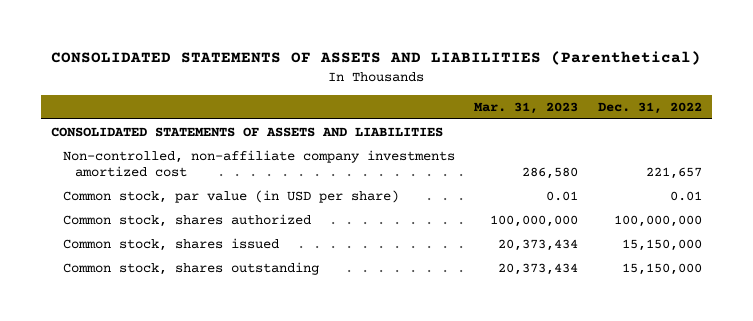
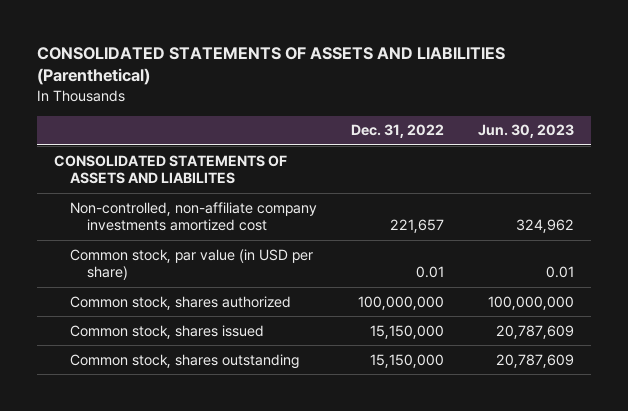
[474,101,579,114] Mar. 31, 2023 -> none
none -> [478,124,575,139] Jun. 30, 2023
[50,126,443,137] CONSOLIDATED STATEMENTS OF ASSETS AND LIABILITIES -> [53,154,287,185] CONSOLIDATED STATEMENTS OF ASSETS AND LIABILITES

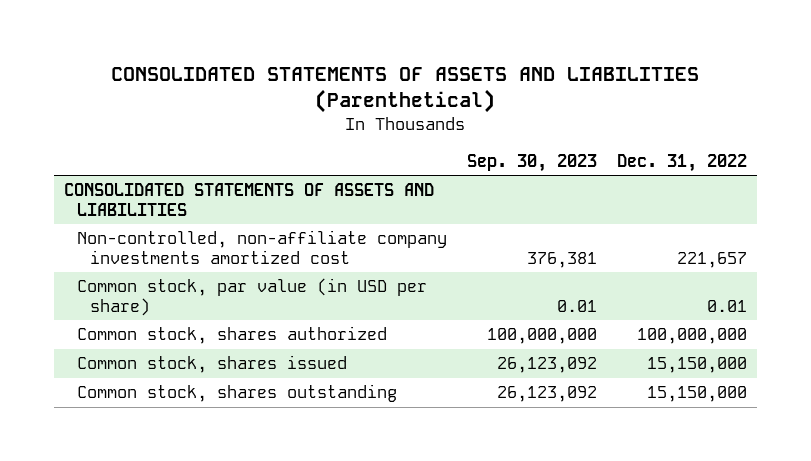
[478,124,575,139] Jun. 30, 2023 -> none
none -> [466,153,597,172] Sep. 30, 2023
[53,154,287,185] CONSOLIDATED STATEMENTS OF ASSETS AND LIABILITES -> [64,183,435,217] CONSOLIDATED STATEMENTS OF ASSETS AND LIABILITIES

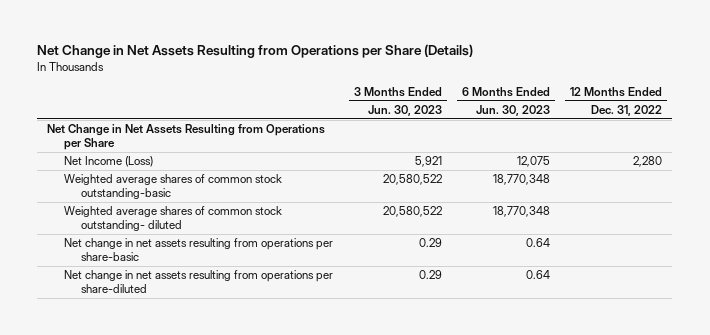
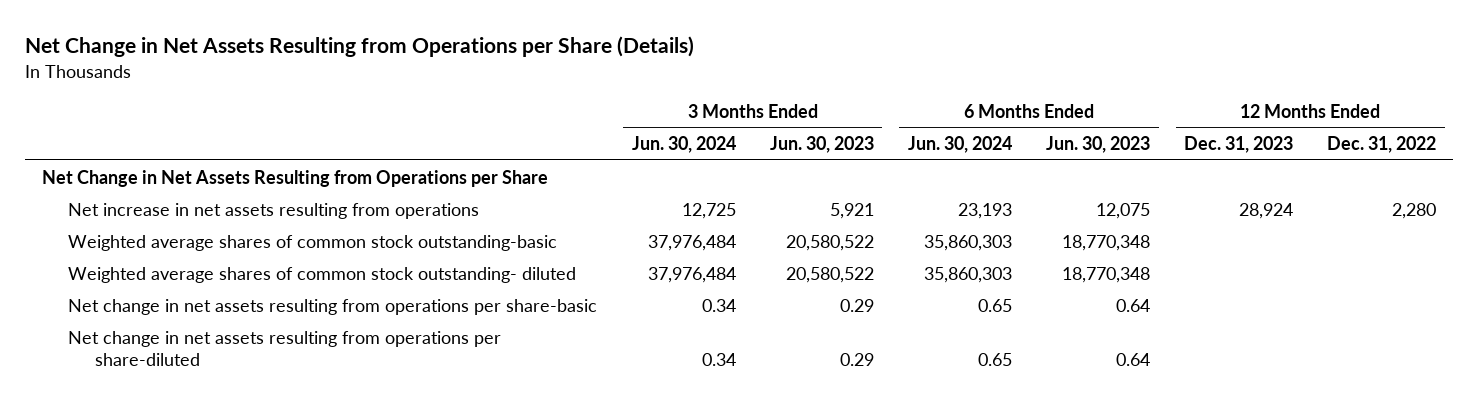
none -> [631,136,736,154] Jun. 30, 2024
none -> [907,136,1012,154] Jun. 30, 2024
none -> [1184,136,1294,154] Dec. 31, 2023
[64,156,154,168] Net Income (Loss) -> [68,202,480,219] Net increase in net assets resulting from operations

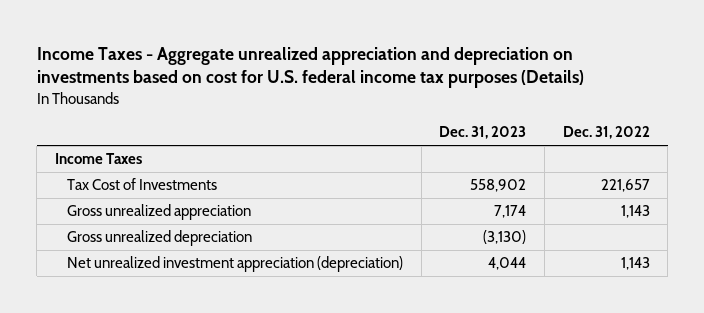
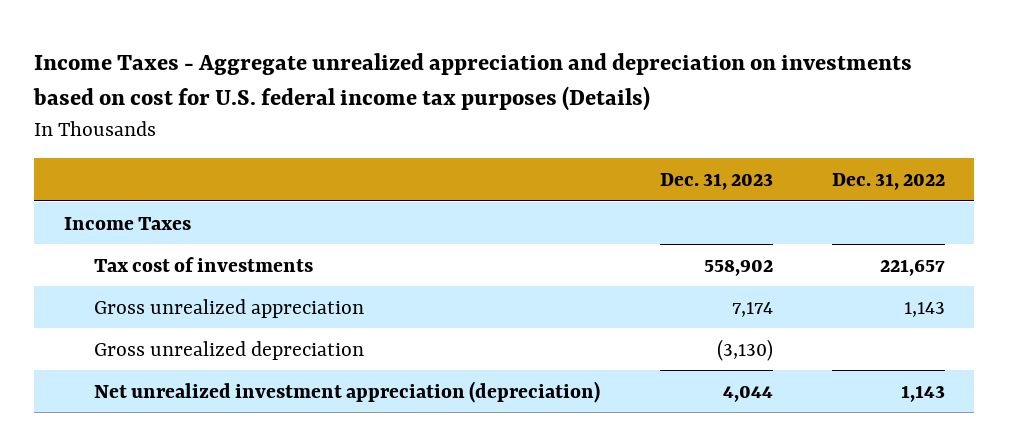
[66,178,217,191] Tax Cost of Investments -> [94,256,314,272] Tax cost of investments

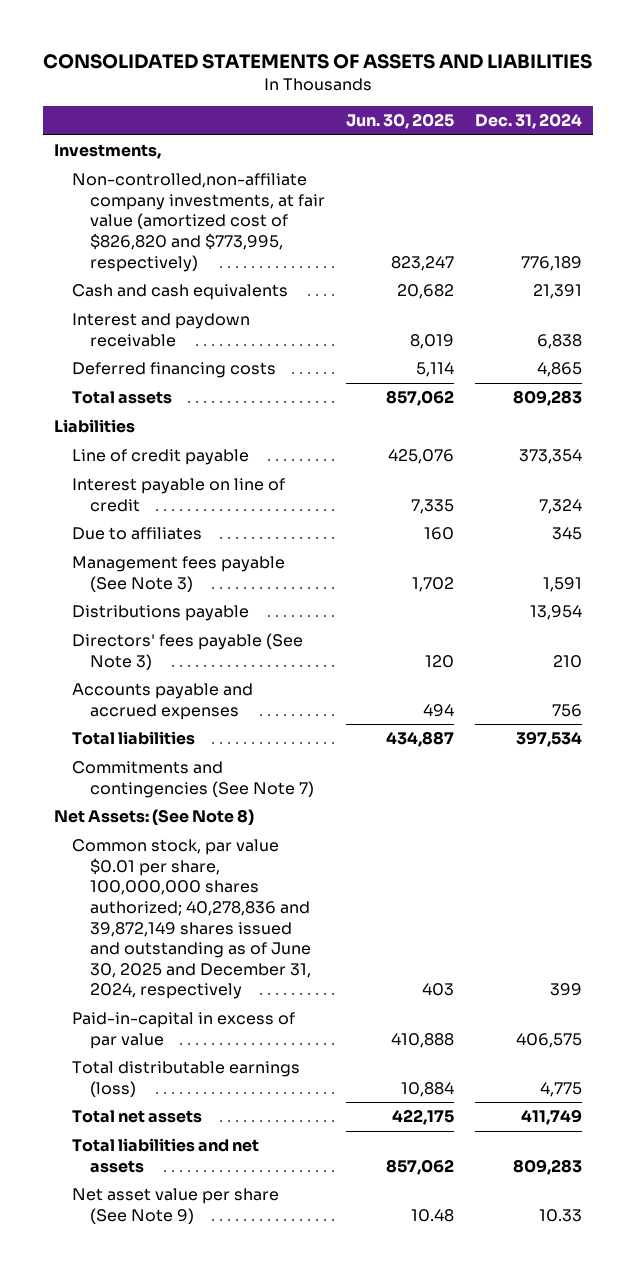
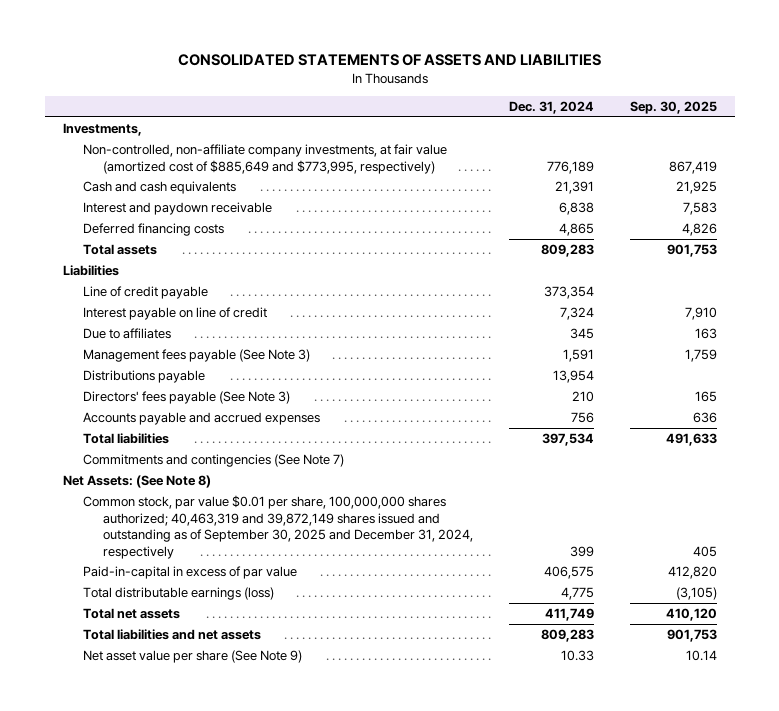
[346,113,455,130] Jun. 30, 2025 -> none
none -> [629,101,717,115] Sep. 30, 2025
[71,173,325,272] Non-controlled,non-affiliate company investments, at fair value (amortized cost of $826,820 and $773,995, respectively) -> [82,143,447,174] Non-controlled, non-affiliate company investments, at fair value (amortized cost of $885,649 and $773,995, respectively)
[71,839,311,1000] Common stock, par value $0.01 per share, 100,000,000 shares authorized; 40,278,836 and 39,872,149 shares issued and outstanding as of June 30, 2025 and December 31, 2024, respectively -> [82,494,473,559] Common stock, par value $0.01 per share, 100,000,000 shares authorized; 40,463,319 and 39,872,149 shares issued and outstanding as of September 30, 2025 and December 31, 2024, respectively

